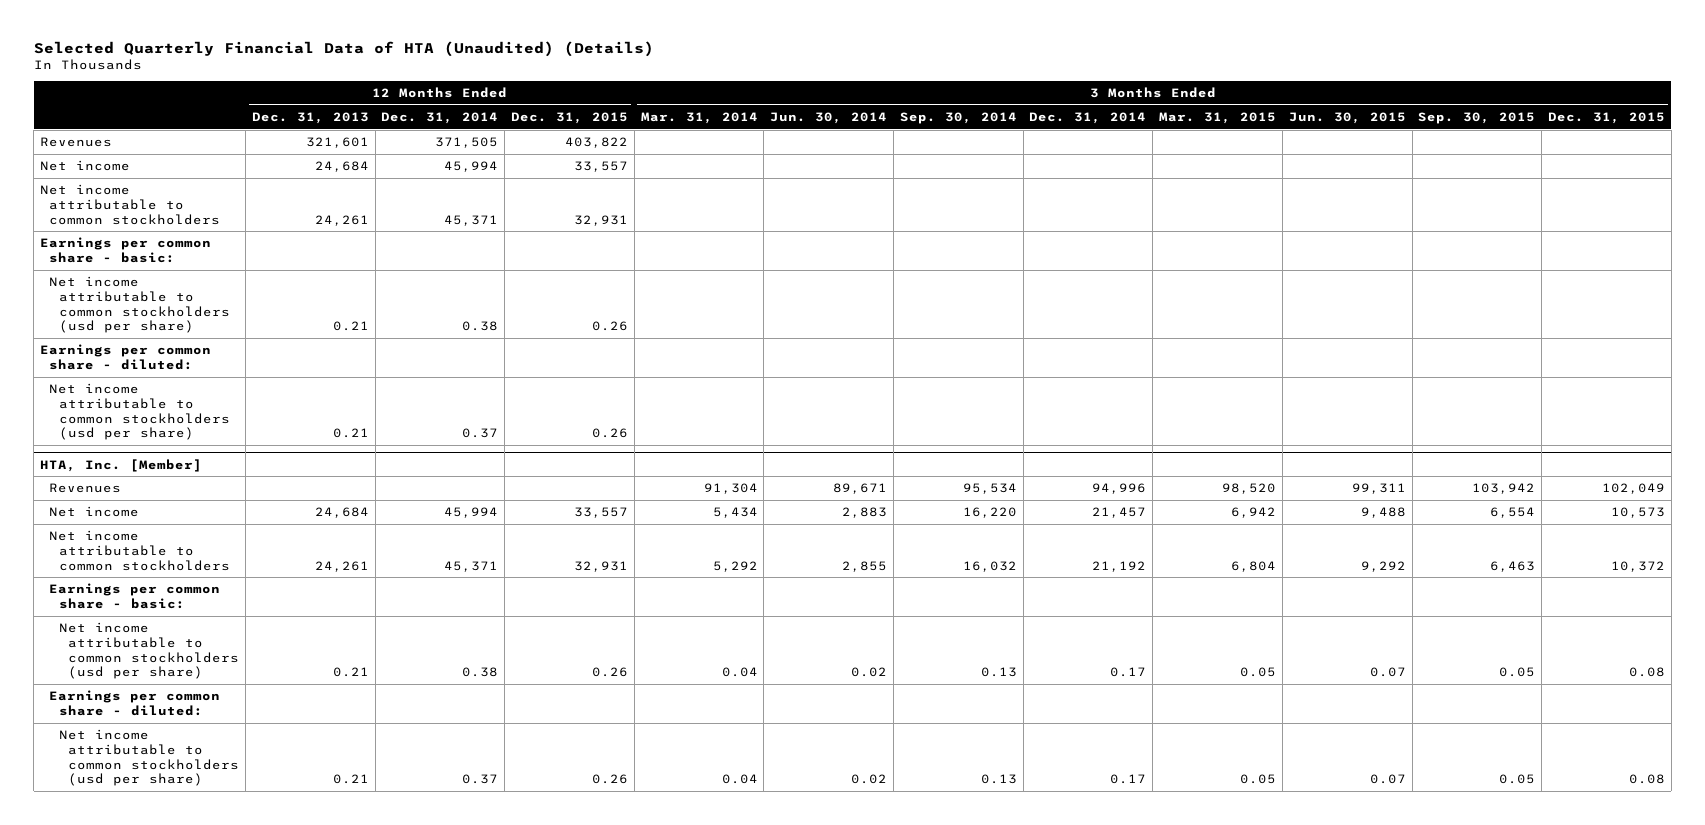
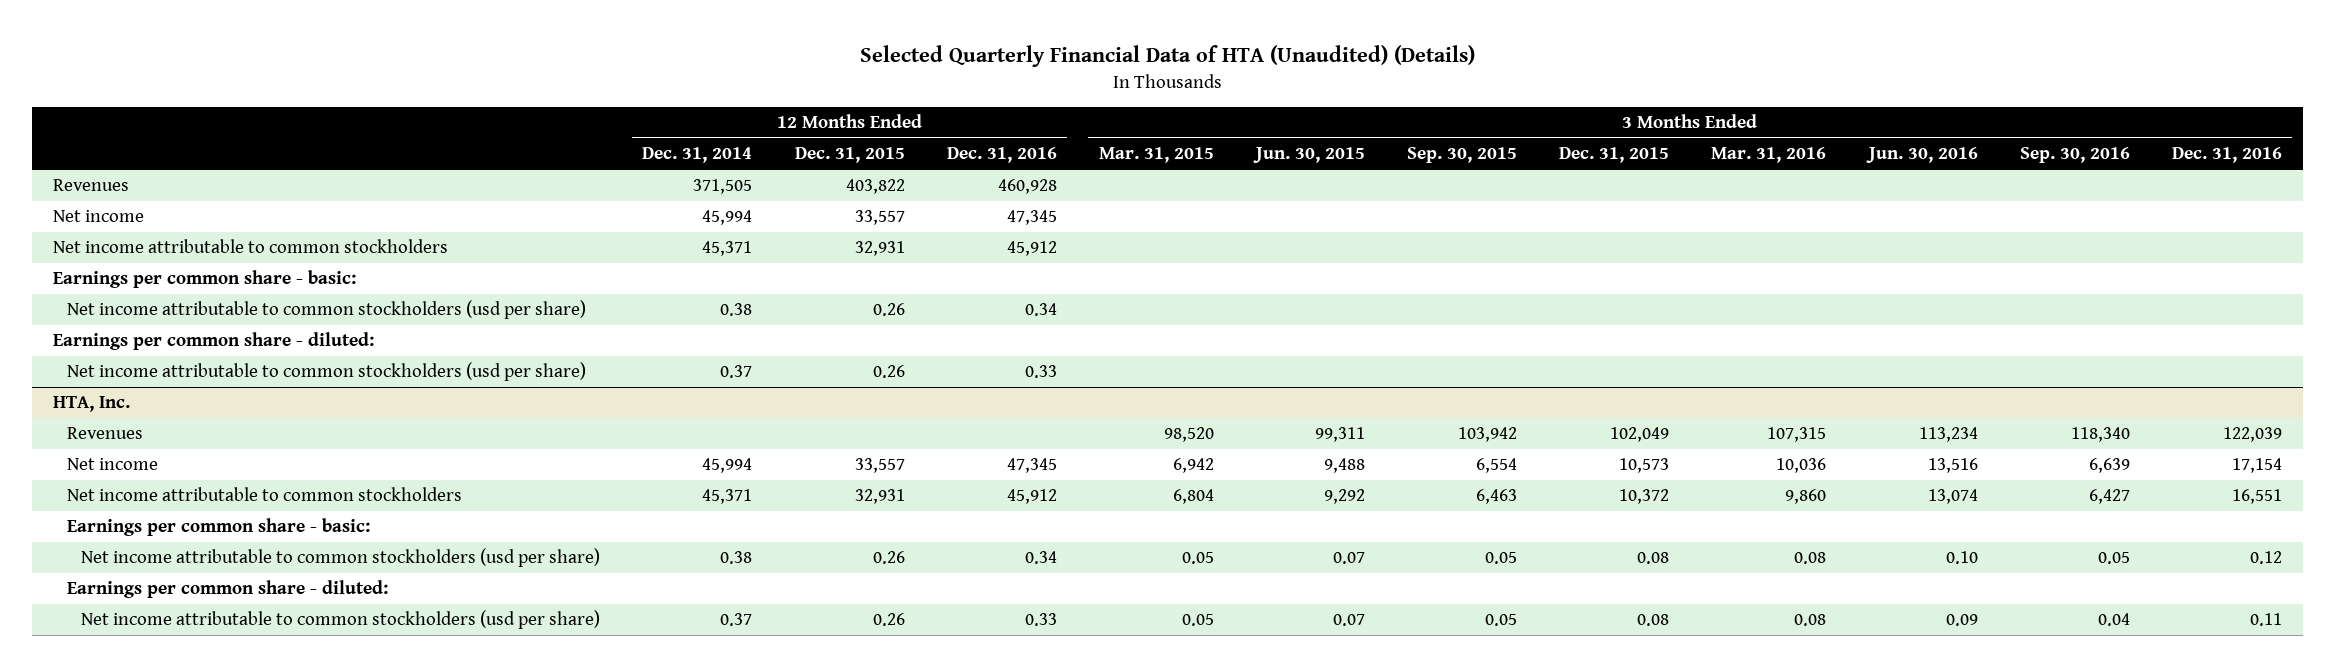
[251,111,369,124] Dec. 31, 2013 -> none
[640,111,758,124] Mar. 31, 2014 -> none
[770,111,888,124] Jun. 30, 2014 -> none
[899,111,1017,124] Sep. 30, 2014 -> none
[1029,111,1147,124] Dec. 31, 2014 -> none
none -> [946,147,1057,164] Dec. 31, 2016
none -> [1711,147,1827,164] Mar. 31, 2016
none -> [1865,147,1978,164] Jun. 30, 2016
none -> [2019,147,2130,164] Sep. 30, 2016
none -> [2171,147,2282,164] Dec. 31, 2016
[40,458,203,472] HTA, Inc. [Member] -> [53,396,131,413] HTA, Inc.

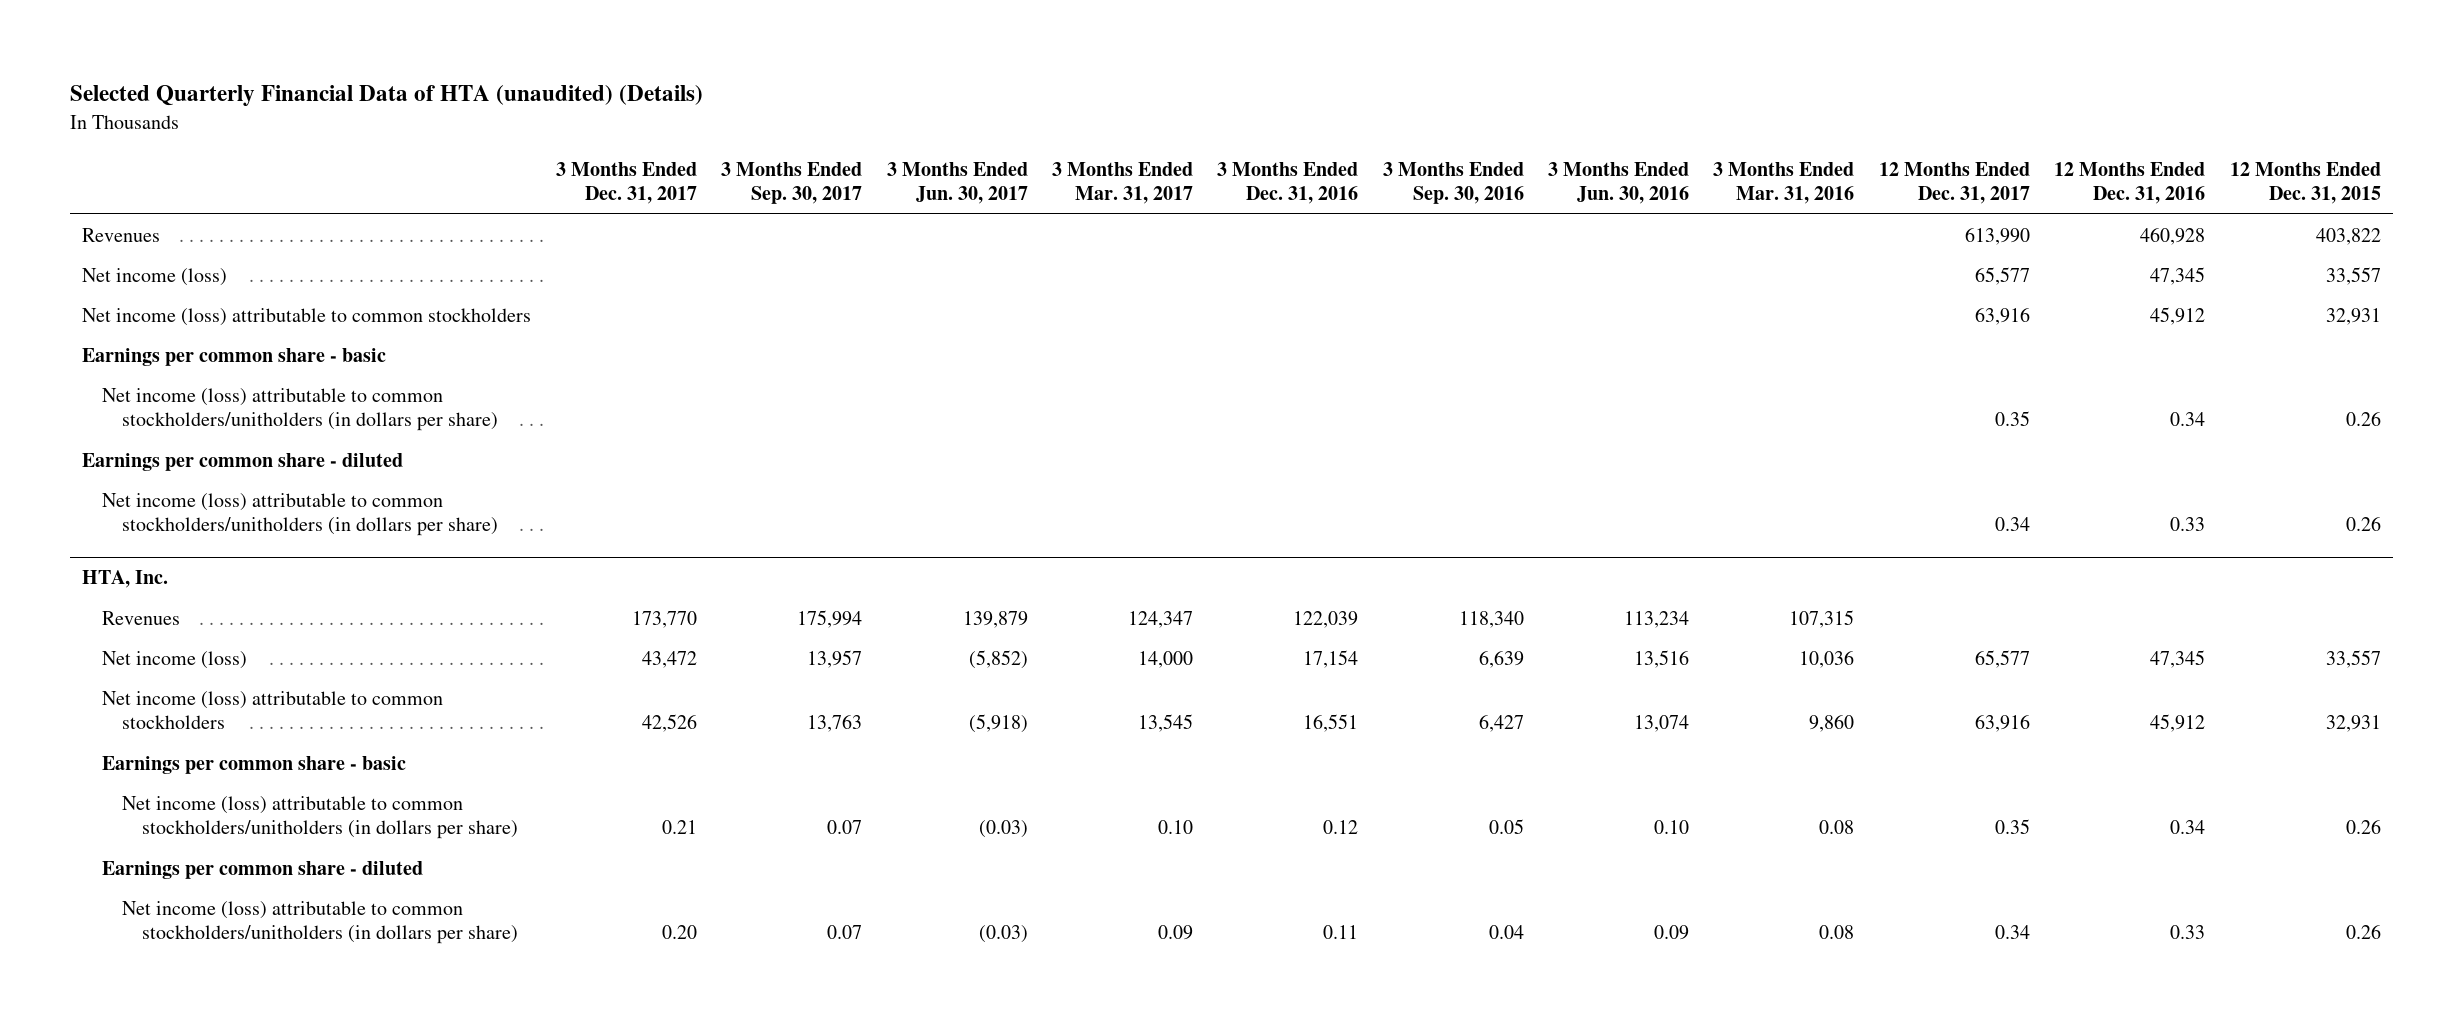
[859,45,1475,68] Selected Quarterly Financial Data of HTA (Unaudited) (Details) -> [70,85,704,107] Selected Quarterly Financial Data of HTA (unaudited) (Details)
[642,147,753,164] Dec. 31, 2014 -> none
[1098,147,1214,164] Mar. 31, 2015 -> none
[1252,147,1365,164] Jun. 30, 2015 -> none
[1407,147,1518,164] Sep. 30, 2015 -> none
[1559,147,1670,164] Dec. 31, 2015 -> none
none -> [555,161,697,205] 3 Months Ended Dec. 31, 2017
none -> [721,161,863,205] 3 Months Ended Sep. 30, 2017
none -> [886,161,1028,205] 3 Months Ended Jun. 30, 2017
none -> [1051,161,1193,205] 3 Months Ended Mar. 31, 2017
none -> [1878,161,2030,205] 12 Months Ended Dec. 31, 2017
[53,210,145,223] Net income -> [82,267,228,286] Net income (loss)
[53,239,449,254] Net income attributable to common stockholders -> [82,307,532,326] Net income (loss) attributable to common stockholders
[53,270,357,289] Earnings per common share - basic: -> [82,347,387,366] Earnings per common share - basic
[67,300,587,320] Net income attributable to common stockholders (usd per share) -> [102,387,499,432] Net income (loss) attributable to common stockholders/unitholders (in dollars per share)
[53,332,375,351] Earnings per common share - diluted: -> [82,452,404,471] Earnings per common share - diluted
[67,362,587,382] Net income attributable to common stockholders (usd per share) -> [102,492,499,537] Net income (loss) attributable to common stockholders/unitholders (in dollars per share)
[67,458,159,471] Net income -> [102,650,248,669] Net income (loss)
[67,487,463,502] Net income attributable to common stockholders -> [102,690,444,730] Net income (loss) attributable to common stockholders
[67,518,371,537] Earnings per common share - basic: -> [102,755,407,774] Earnings per common share - basic
[81,548,601,568] Net income attributable to common stockholders (usd per share) -> [122,795,518,840] Net income (loss) attributable to common stockholders/unitholders (in dollars per share)
[67,580,389,599] Earnings per common share - diluted: -> [102,860,424,879] Earnings per common share - diluted
[81,610,601,630] Net income attributable to common stockholders (usd per share) -> [122,900,518,945] Net income (loss) attributable to common stockholders/unitholders (in dollars per share)

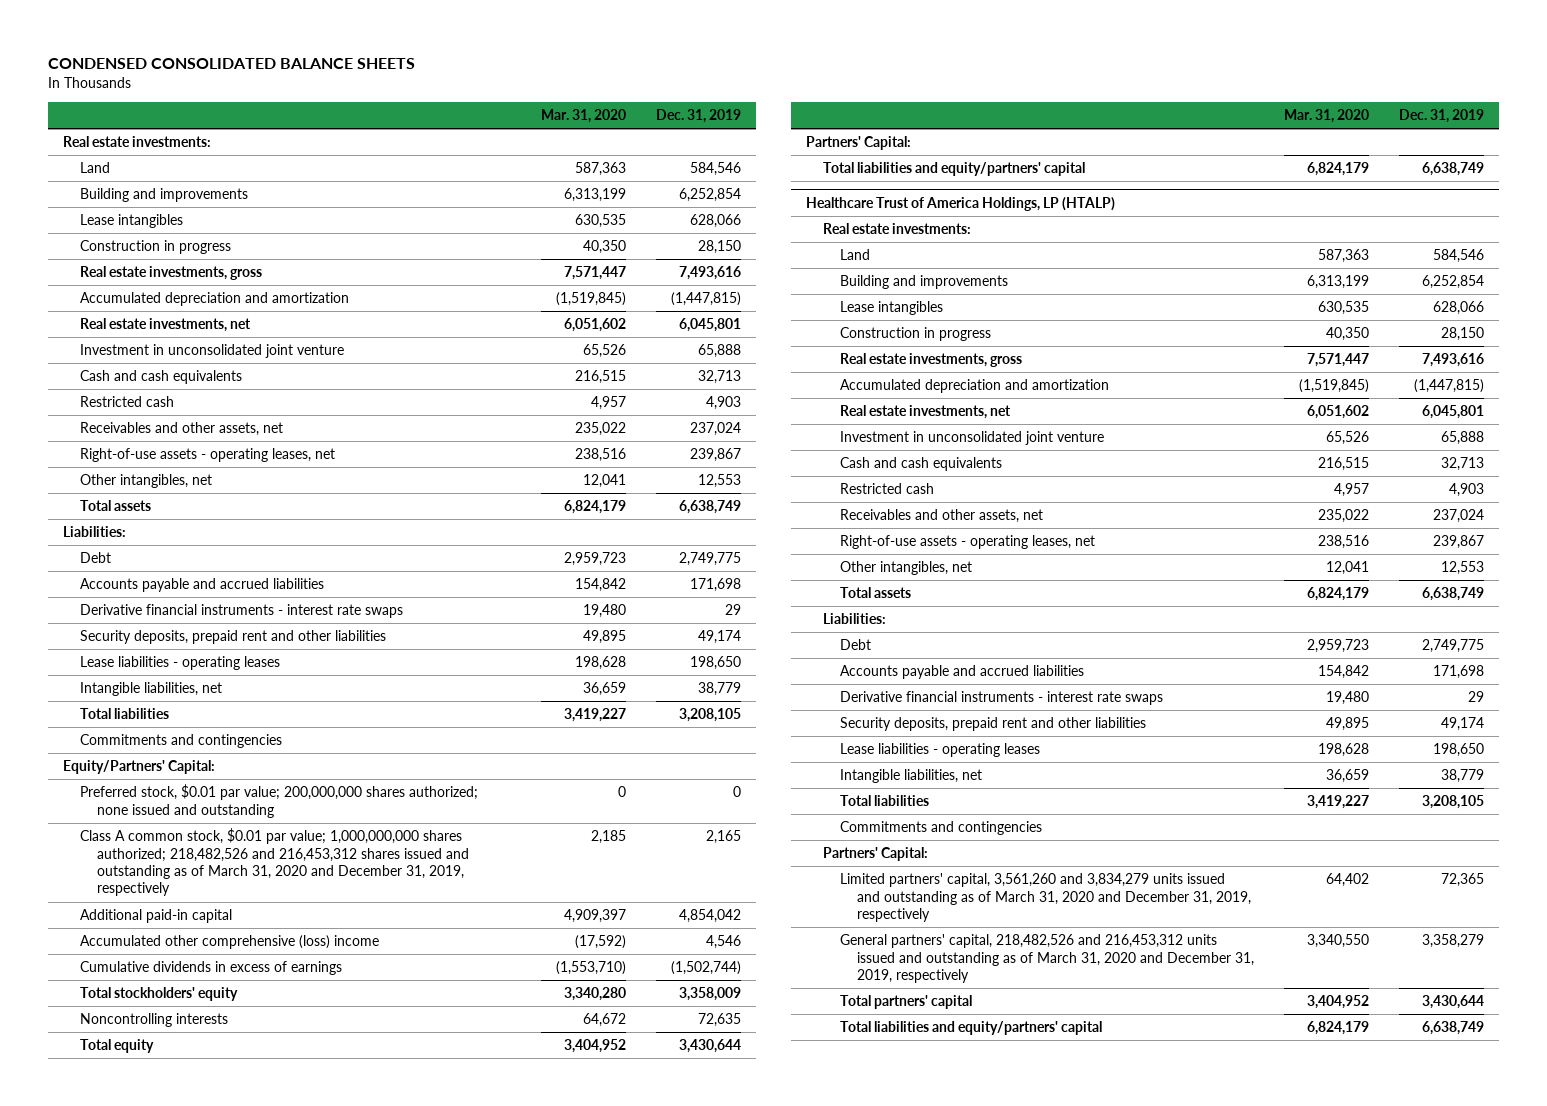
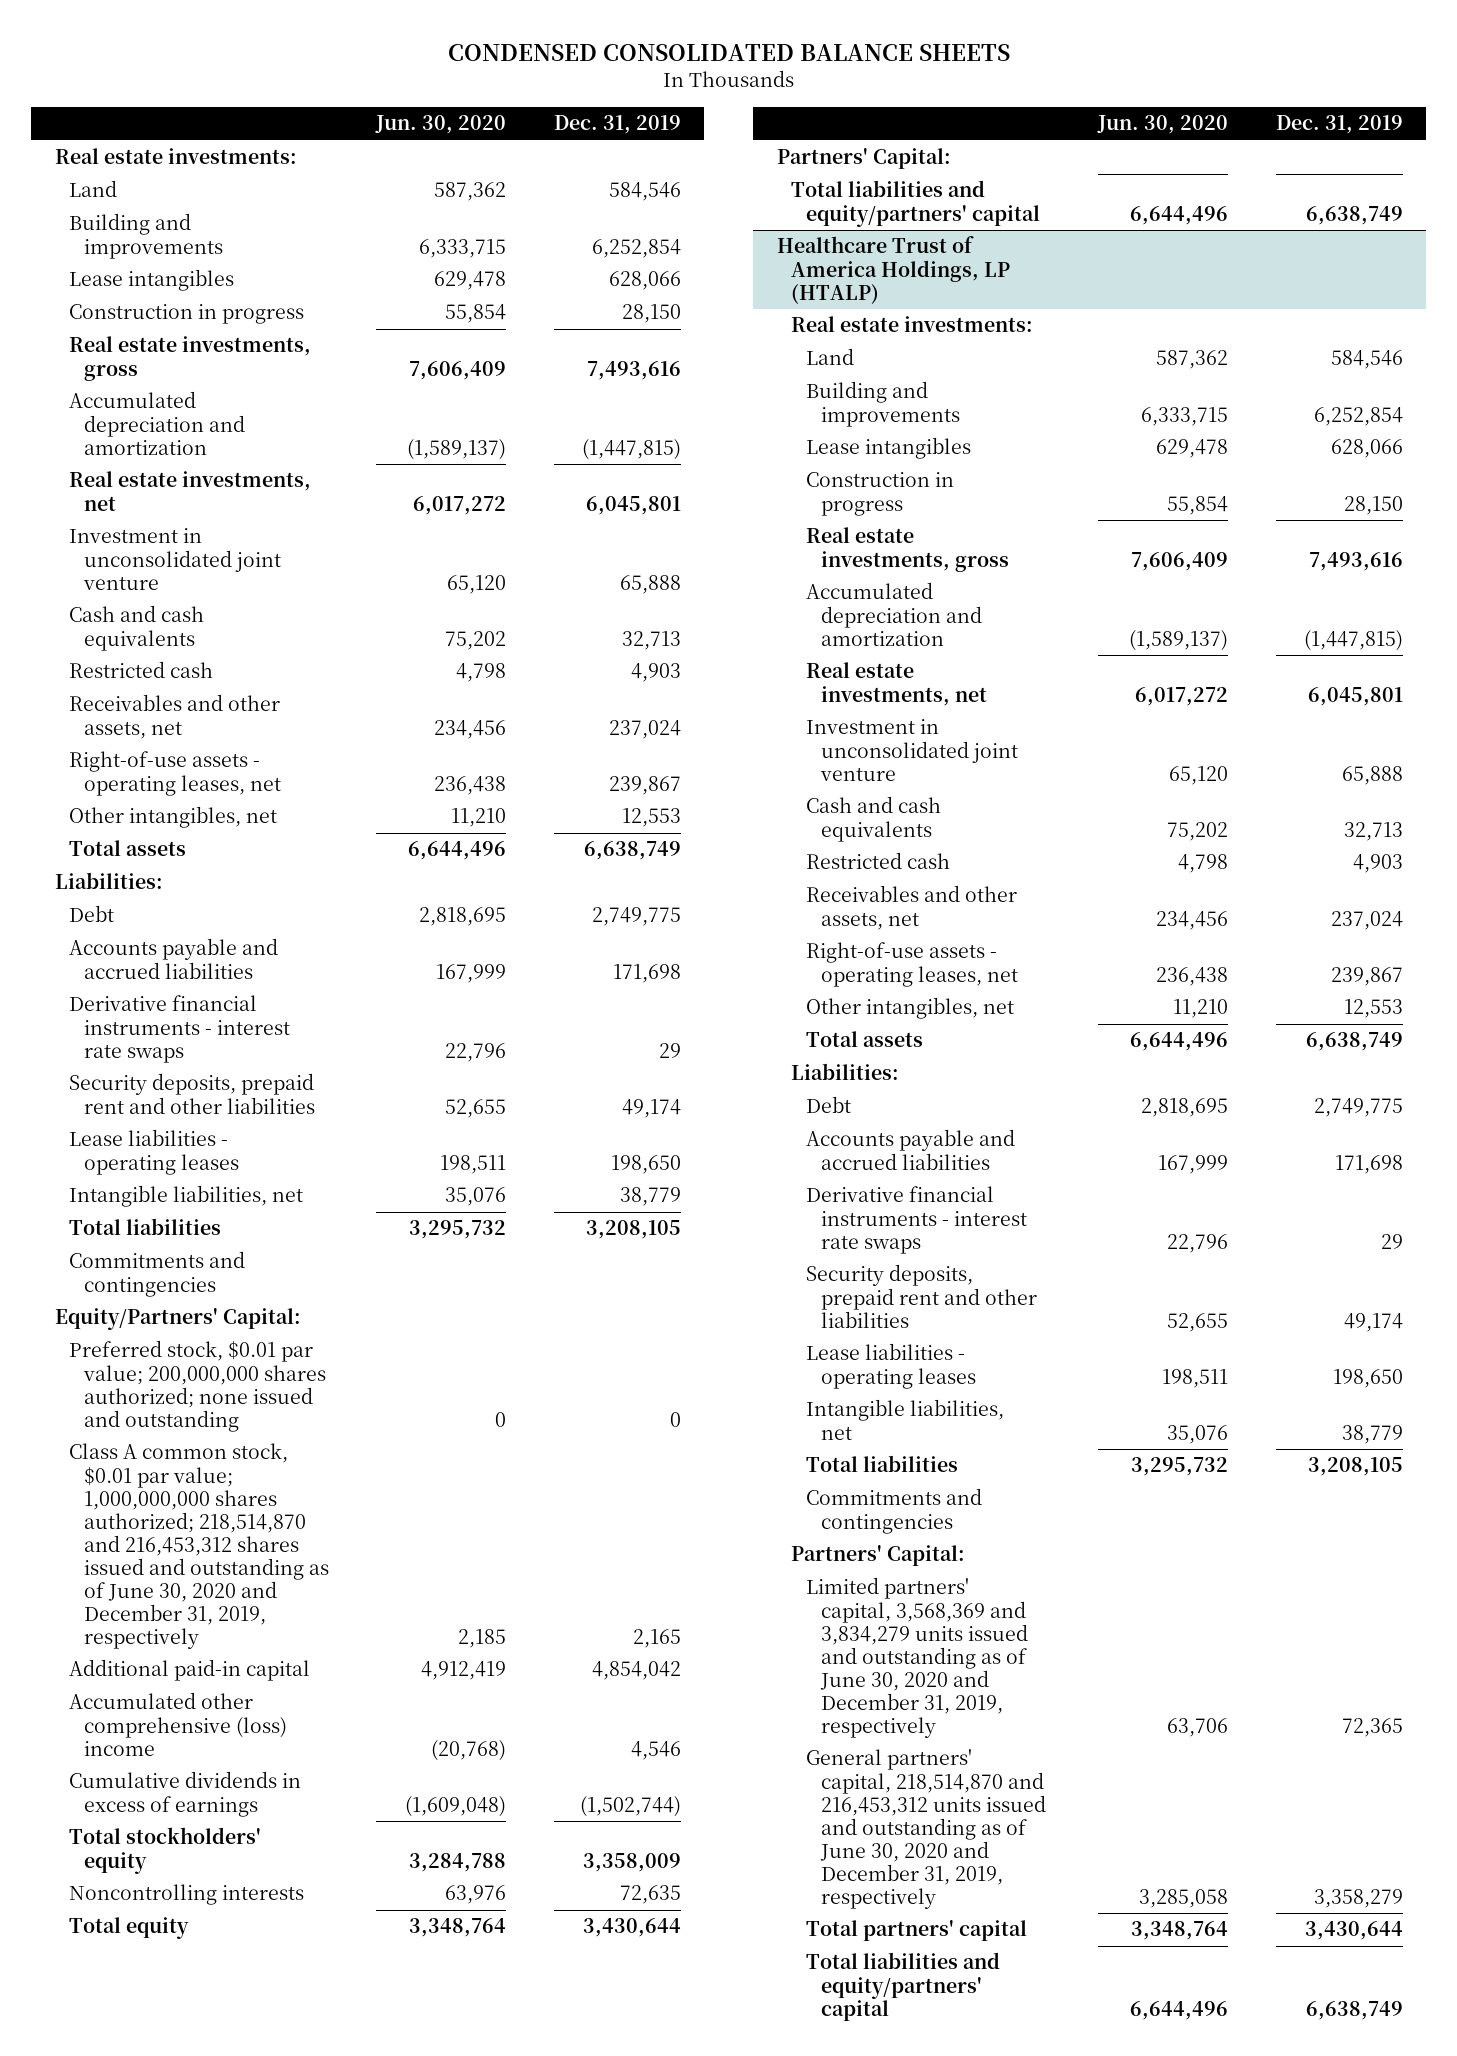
[541,108,627,123] Mar. 31, 2020 -> none
none -> [375,115,507,135] Jun. 30, 2020
[80,828,470,897] Class A common stock, $0.01 par value; 1,000,000,000 shares authorized; 218,482,526 and 216,453,312 shares issued and outstanding as of March 31, 2020 and December 31, 2019, respectively -> [69,1443,329,1649] Class A common stock, $0.01 par value; 1,000,000,000 shares authorized; 218,514,870 and 216,453,312 shares issued and outstanding as of June 30, 2020 and December 31, 2019, respectively
[840,873,1252,922] Limited partners' capital, 3,561,260 and 3,834,279 units issued and outstanding as of March 31, 2020 and December 31, 2019, respectively -> [805,1577,1028,1738] Limited partners' capital, 3,568,369 and 3,834,279 units issued and outstanding as of June 30, 2020 and December 31, 2019, respectively
[840,934,1255,983] General partners' capital, 218,482,526 and 216,453,312 units issued and outstanding as of March 31, 2020 and December 31, 2019, respectively -> [805,1749,1046,1909] General partners' capital, 218,514,870 and 216,453,312 units issued and outstanding as of June 30, 2020 and December 31, 2019, respectively

